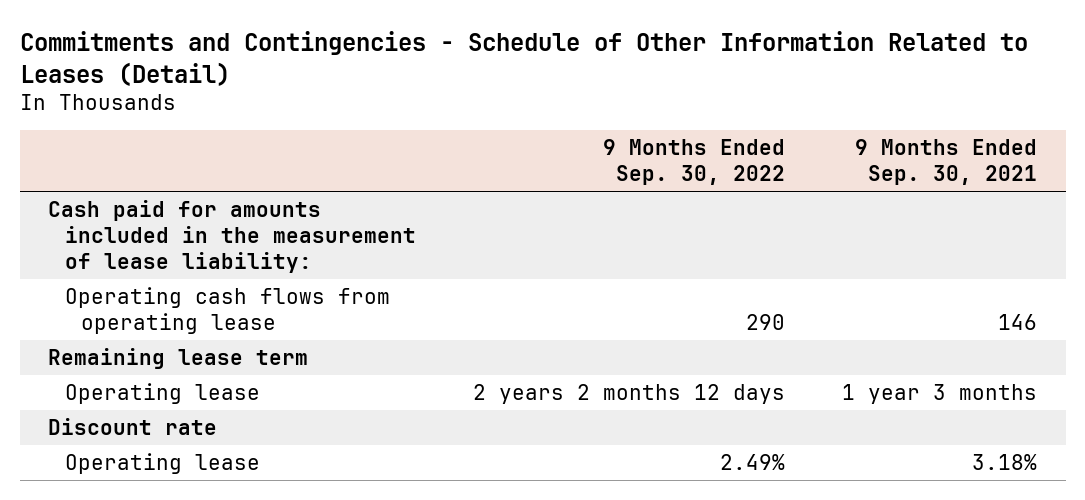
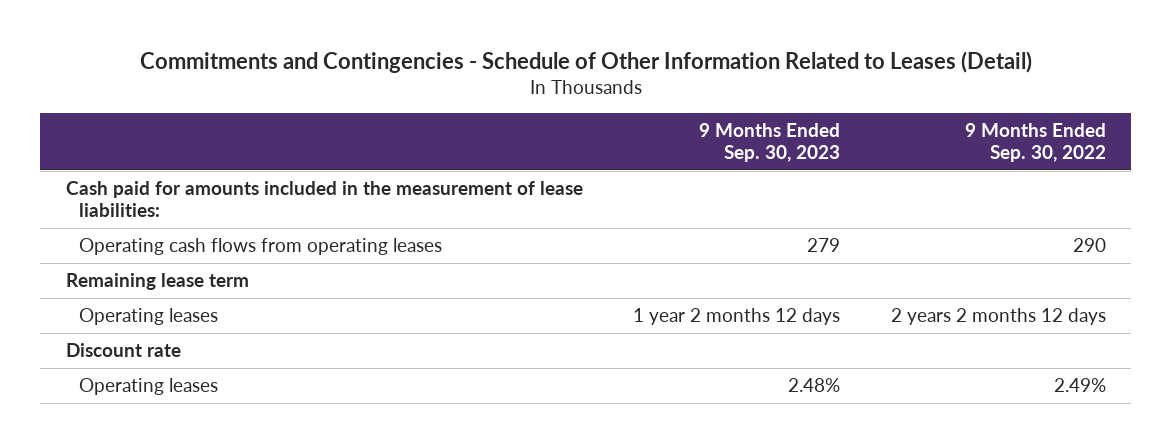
[855,139,1038,186] 9 Months Ended Sep. 30, 2021 -> none
none -> [699,123,841,162] 9 Months Ended Sep. 30, 2023
[48,199,416,274] Cash paid for amounts included in the measurement of lease liability: -> [65,181,583,217] Cash paid for amounts included in the measurement of lease liabilities:
[64,286,390,334] Operating cash flows from operating lease -> [79,238,443,256] Operating cash flows from operating leases
[64,382,260,404] Operating lease -> [79,308,219,326] Operating leases
[64,452,260,474] Operating lease -> [79,378,219,396] Operating leases

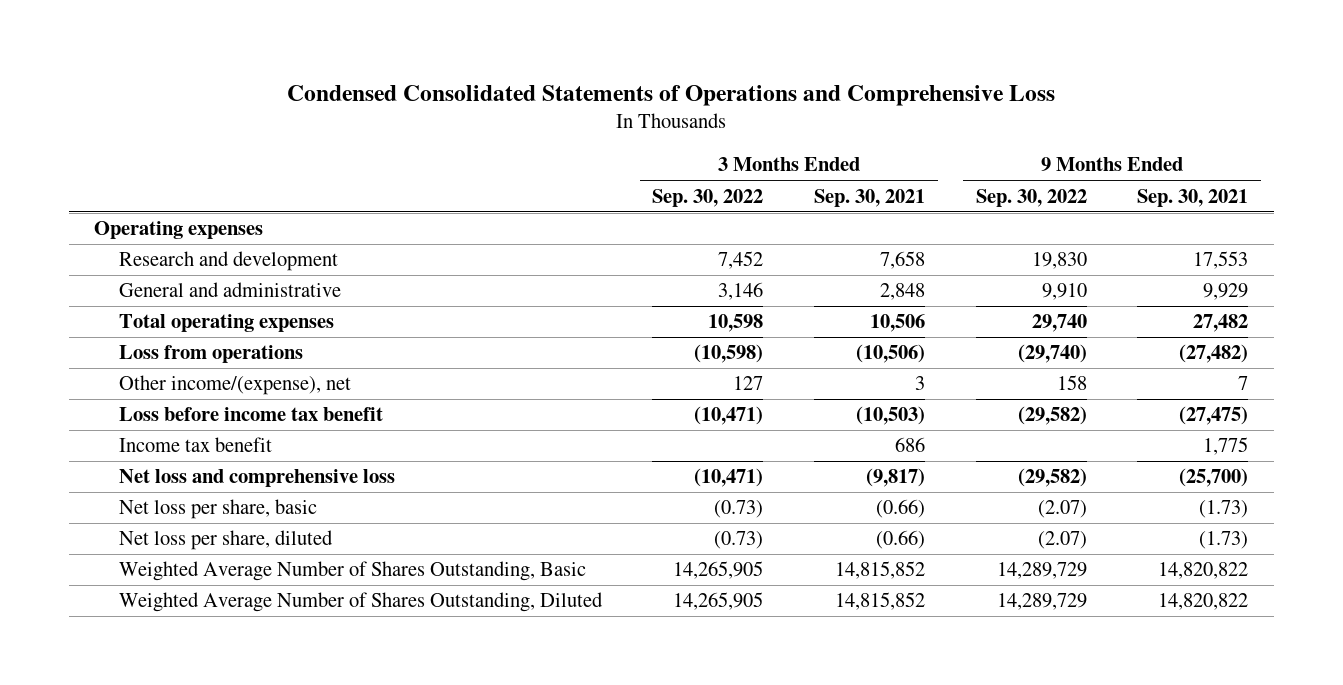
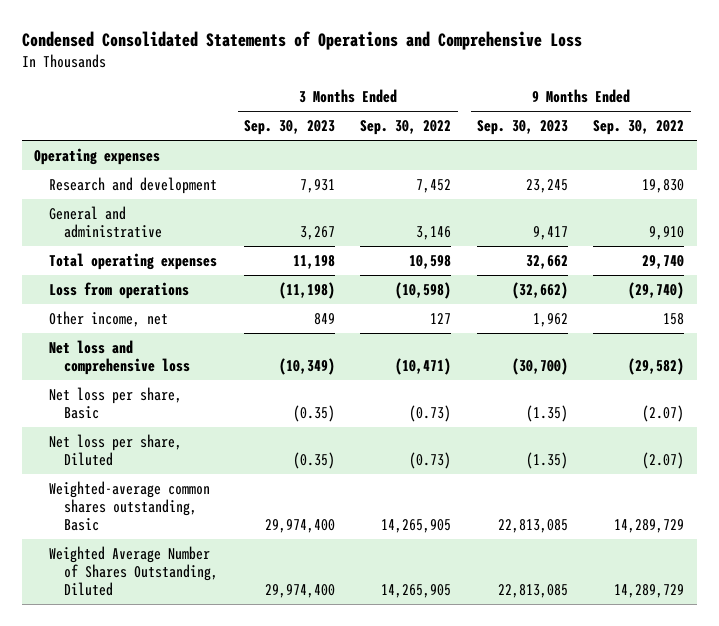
[814,188,926,207] Sep. 30, 2021 -> none
[1137,188,1249,207] Sep. 30, 2021 -> none
none -> [243,120,335,136] Sep. 30, 2023
none -> [476,120,568,136] Sep. 30, 2023
[118,407,383,422] Loss before income tax benefit -> none
[118,437,272,453] Income tax benefit -> none
[118,375,351,396] Other income/(expense), net -> [49,310,169,327] Other income, net
[118,499,317,520] Net loss per share, basic -> [49,386,183,420] Net loss per share, Basic
[118,530,333,551] Net loss per share, diluted -> [49,433,183,467] Net loss per share, Diluted
[118,561,586,582] Weighted Average Number of Shares Outstanding, Basic -> [49,480,211,532] Weighted-average common shares outstanding, Basic

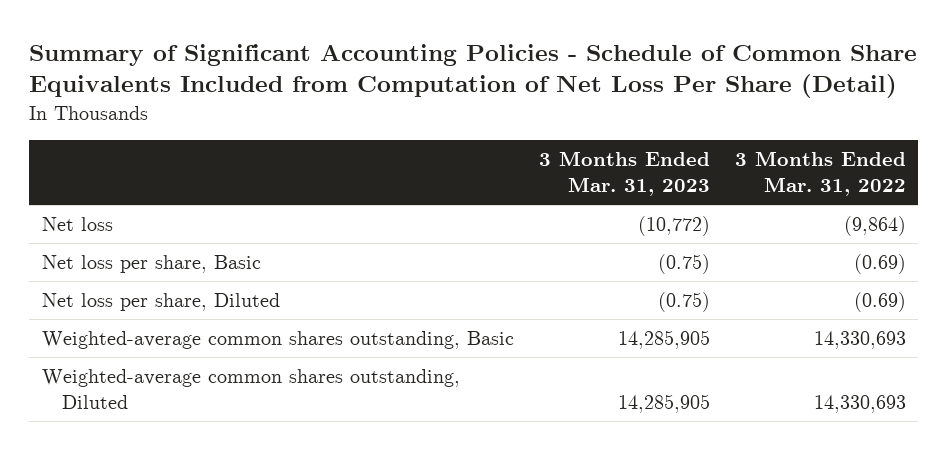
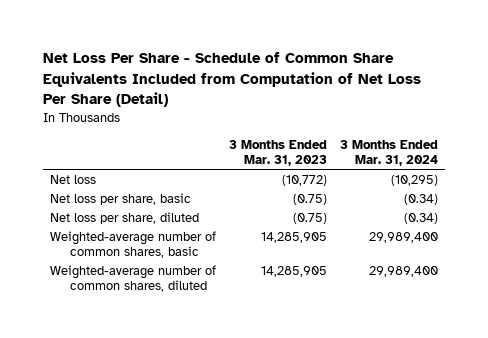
[29,43,918,99] Summary of Significant Accounting Policies - Schedule of Common Share Equivalents Included from Computation of Net Loss Per Share (Detail) -> [43,52,422,108] Net Loss Per Share - Schedule of Common Share Equivalents Included from Computation of Net Loss Per Share (Detail)
[734,150,906,197] 3 Months Ended Mar. 31, 2022 -> none
none -> [340,139,439,167] 3 Months Ended Mar. 31, 2024
[41,255,261,274] Net loss per share, Basic -> [49,192,191,205] Net loss per share, basic
[41,293,280,312] Net loss per share, Diluted -> [49,211,199,224] Net loss per share, diluted
[41,331,514,350] Weighted-average common shares outstanding, Basic -> [49,230,216,259] Weighted-average number of common shares, basic
[41,369,460,410] Weighted-average common shares outstanding, Diluted -> [49,264,216,293] Weighted-average number of common shares, diluted

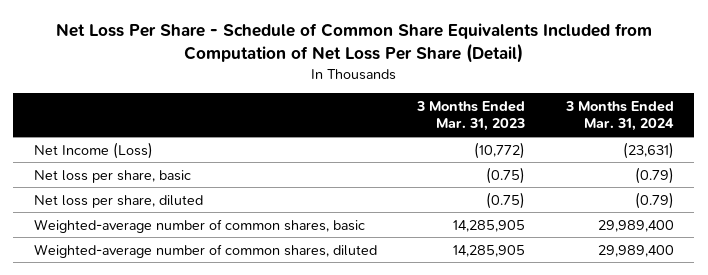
[49,174,96,184] Net loss -> [33,141,153,159] Net Income (Loss)
[391,174,439,186] (10,295) -> [622,141,674,159] (23,631)
[404,193,439,205] (0.34) -> [634,166,674,184] (0.79)
[404,212,439,224] (0.34) -> [634,191,674,209] (0.79)

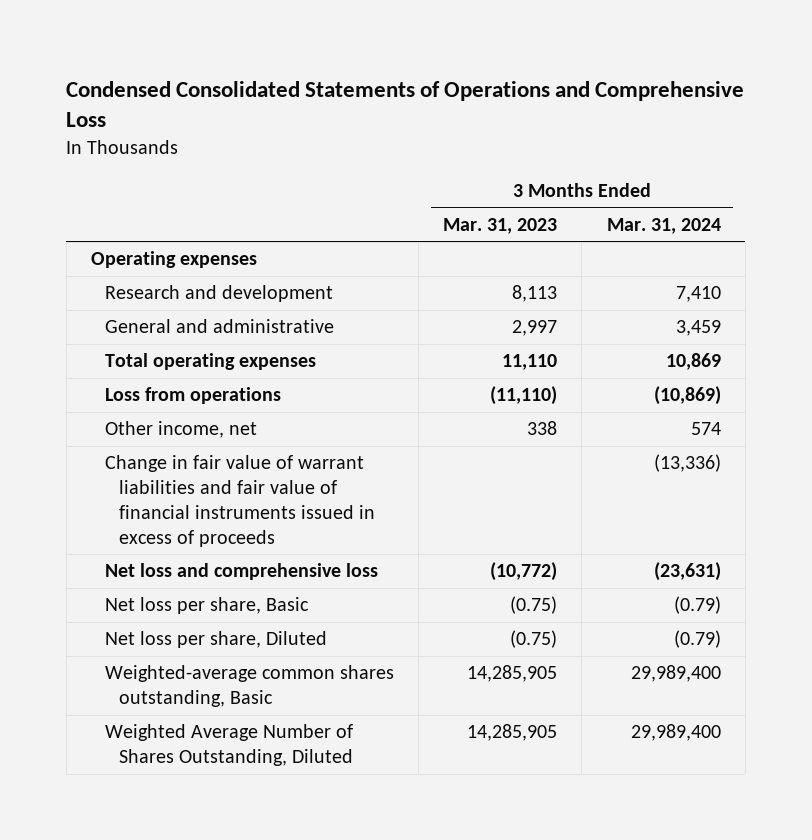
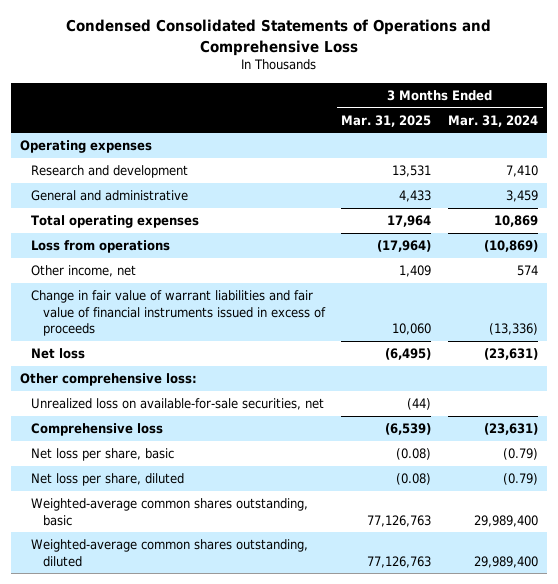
[443,217,558,234] Mar. 31, 2023 -> none
none -> [341,114,432,127] Mar. 31, 2025
[104,563,378,581] Net loss and comprehensive loss -> [31,348,86,360] Net loss
none -> [19,373,197,387] Other comprehensive loss:
none -> [31,398,325,411] Unrealized loss on available-for-sale securities, net
none -> [31,423,164,437] Comprehensive loss
[104,597,309,615] Net loss per share, Basic -> [31,448,175,462] Net loss per share, basic
[104,631,327,649] Net loss per share, Diluted -> [31,473,185,487] Net loss per share, diluted
[104,665,394,708] Weighted-average common shares outstanding, Basic -> [31,498,309,526] Weighted-average common shares outstanding, basic
[104,724,353,767] Weighted Average Number of Shares Outstanding, Diluted -> [31,539,309,567] Weighted-average common shares outstanding, diluted

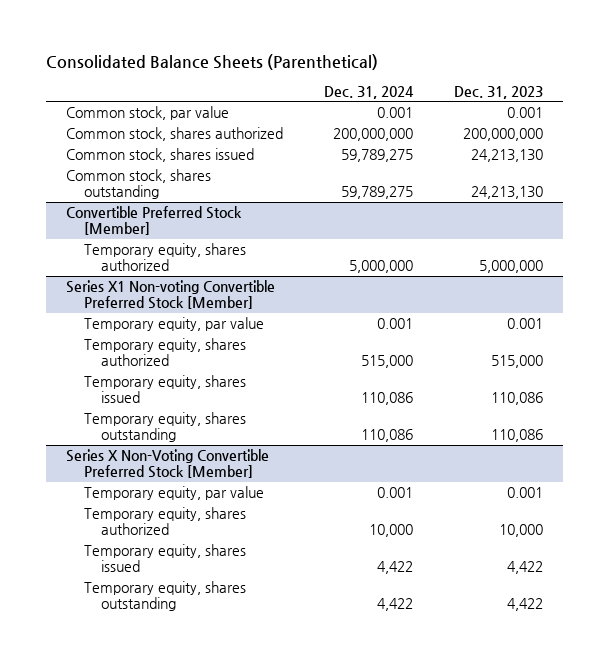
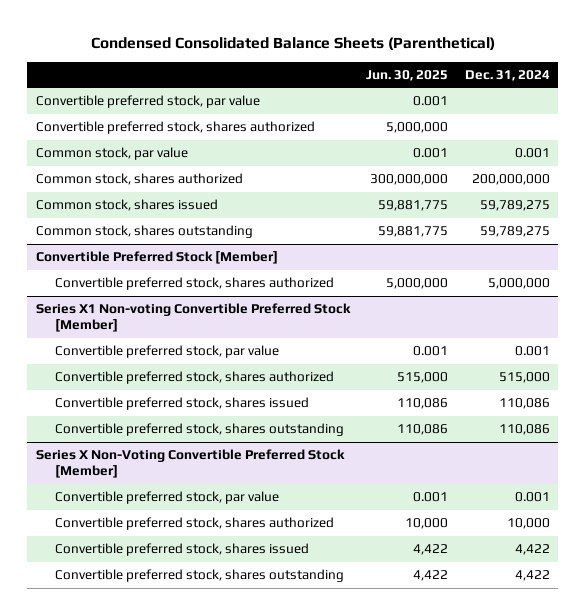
[46,54,379,71] Consolidated Balance Sheets (Parenthetical) -> [90,37,495,51] Condensed Consolidated Balance Sheets (Parenthetical)
[453,85,543,99] Dec. 31, 2023 -> none
none -> [366,69,449,81] Jun. 30, 2025
none -> [35,95,260,109] Convertible preferred stock, par value
none -> [35,121,315,135] Convertible preferred stock, shares authorized
[83,243,246,272] Temporary equity, shares authorized -> [54,277,334,291] Convertible preferred stock, shares authorized
[83,317,264,332] Temporary equity, par value -> [54,345,279,359] Convertible preferred stock, par value
[83,338,246,367] Temporary equity, shares authorized -> [54,371,334,385] Convertible preferred stock, shares authorized
[83,375,246,404] Temporary equity, shares issued -> [54,397,309,411] Convertible preferred stock, shares issued
[83,412,246,443] Temporary equity, shares outstanding -> [54,423,344,437] Convertible preferred stock, shares outstanding
[83,486,264,501] Temporary equity, par value -> [54,491,279,505] Convertible preferred stock, par value
[83,507,246,536] Temporary equity, shares authorized -> [54,517,334,531] Convertible preferred stock, shares authorized
[83,544,246,573] Temporary equity, shares issued -> [54,543,309,557] Convertible preferred stock, shares issued
[83,581,246,612] Temporary equity, shares outstanding -> [54,569,344,583] Convertible preferred stock, shares outstanding

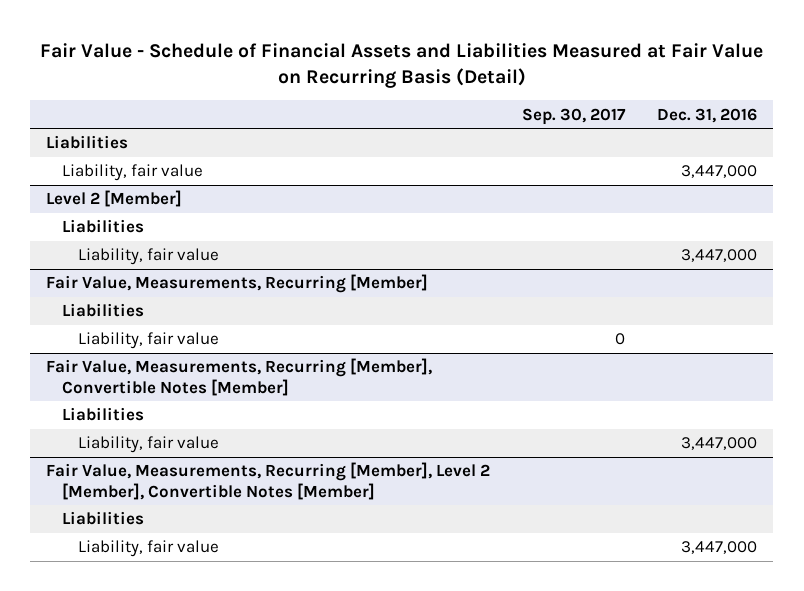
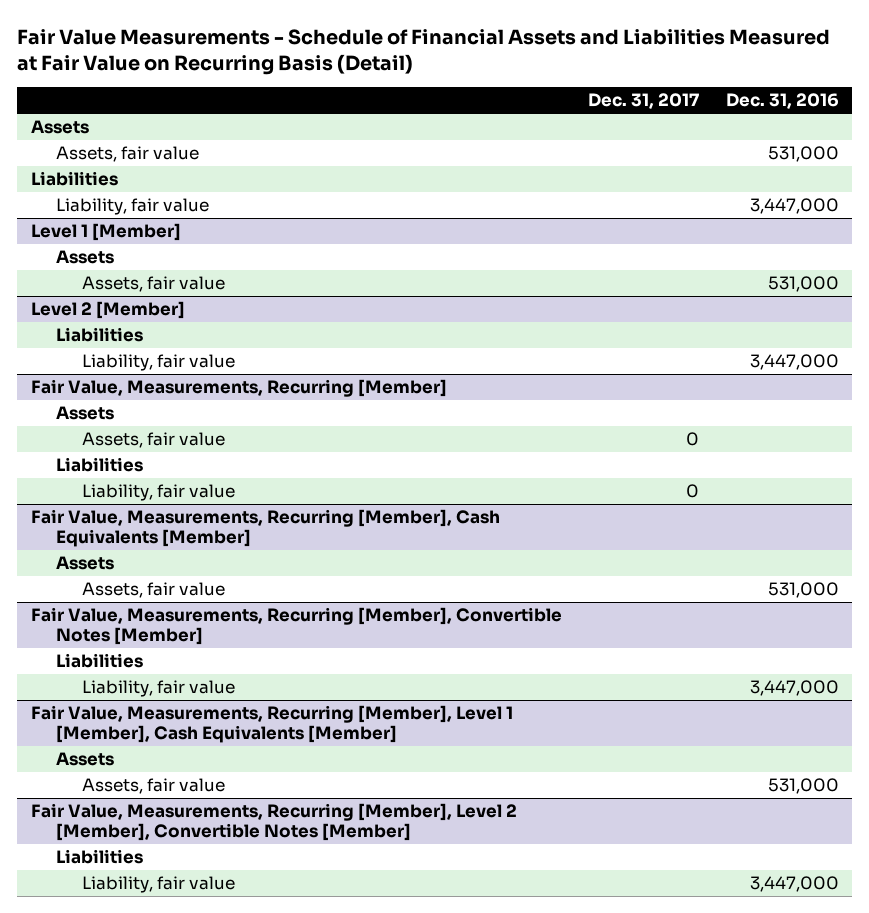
[39,42,763,89] Fair Value - Schedule of Financial Assets and Liabilities Measured at Fair Value on Recurring Basis (Detail) -> [17,28,831,76] Fair Value Measurements - Schedule of Financial Assets and Liabilities Measured at Fair Value on Recurring Basis (Detail)
[522,107,627,125] Sep. 30, 2017 -> none
none -> [588,93,700,110] Dec. 31, 2017
none -> [30,120,89,135] Assets
none -> [56,146,200,163] Assets, fair value
none -> [30,223,181,242] Level 1 [Member]
none -> [56,250,115,265] Assets
none -> [81,276,225,293] Assets, fair value
none -> [56,406,115,421] Assets
none -> [81,432,225,449] Assets, fair value
none -> [30,509,500,547] Fair Value, Measurements, Recurring [Member], Cash Equivalents [Member]
none -> [56,556,115,571] Assets
none -> [81,582,225,599] Assets, fair value
none -> [30,705,513,743] Fair Value, Measurements, Recurring [Member], Level 1 [Member], Cash Equivalents [Member]
none -> [56,752,115,767] Assets
none -> [81,778,225,795] Assets, fair value

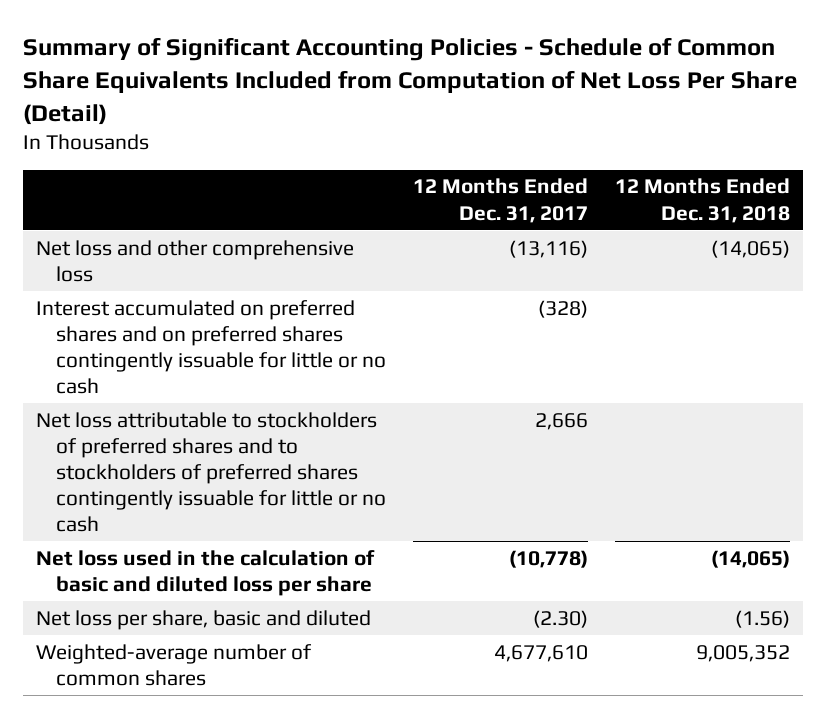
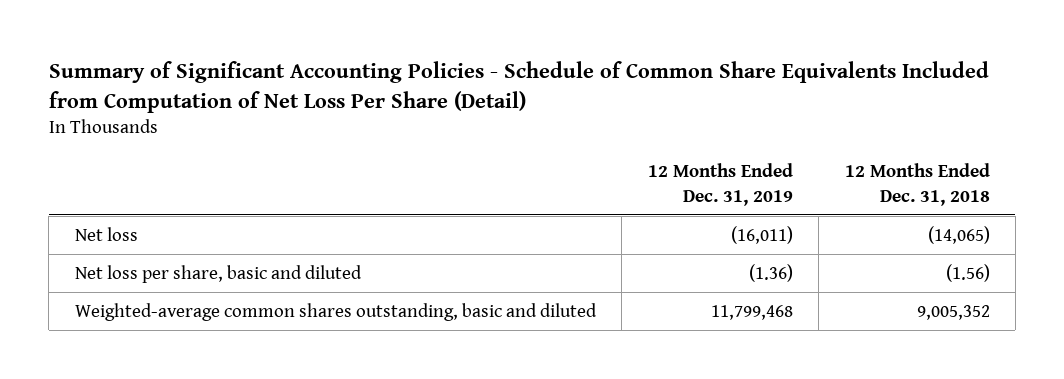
[412,178,588,223] 12 Months Ended Dec. 31, 2017 -> none
none -> [647,162,793,206] 12 Months Ended Dec. 31, 2019
[36,299,386,395] Interest accumulated on preferred shares and on preferred shares contingently issuable for little or no cash -> none
[36,411,386,533] Net loss attributable to stockholders of preferred shares and to stockholders of preferred shares contingently issuable for little or no cash -> none
[36,549,376,596] Net loss used in the calculation of basic and diluted loss per share -> none
[36,239,355,282] Net loss and other comprehensive loss -> [74,226,138,241] Net loss
[36,643,313,686] Weighted-average number of common shares -> [74,302,597,321] Weighted-average common shares outstanding, basic and diluted

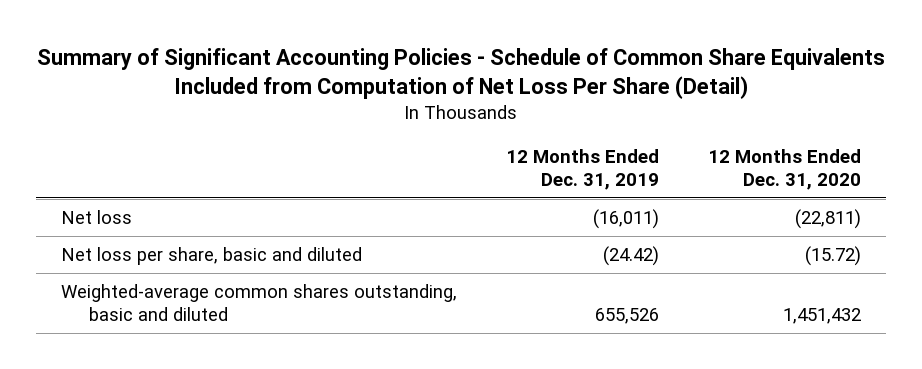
[844,162,990,206] 12 Months Ended Dec. 31, 2018 -> none
none -> [708,148,862,191] 12 Months Ended Dec. 31, 2020
[748,263,793,282] (1.36) -> [603,246,660,267] (24.42)
[710,304,793,320] 11,799,468 -> [595,308,660,325] 655,526

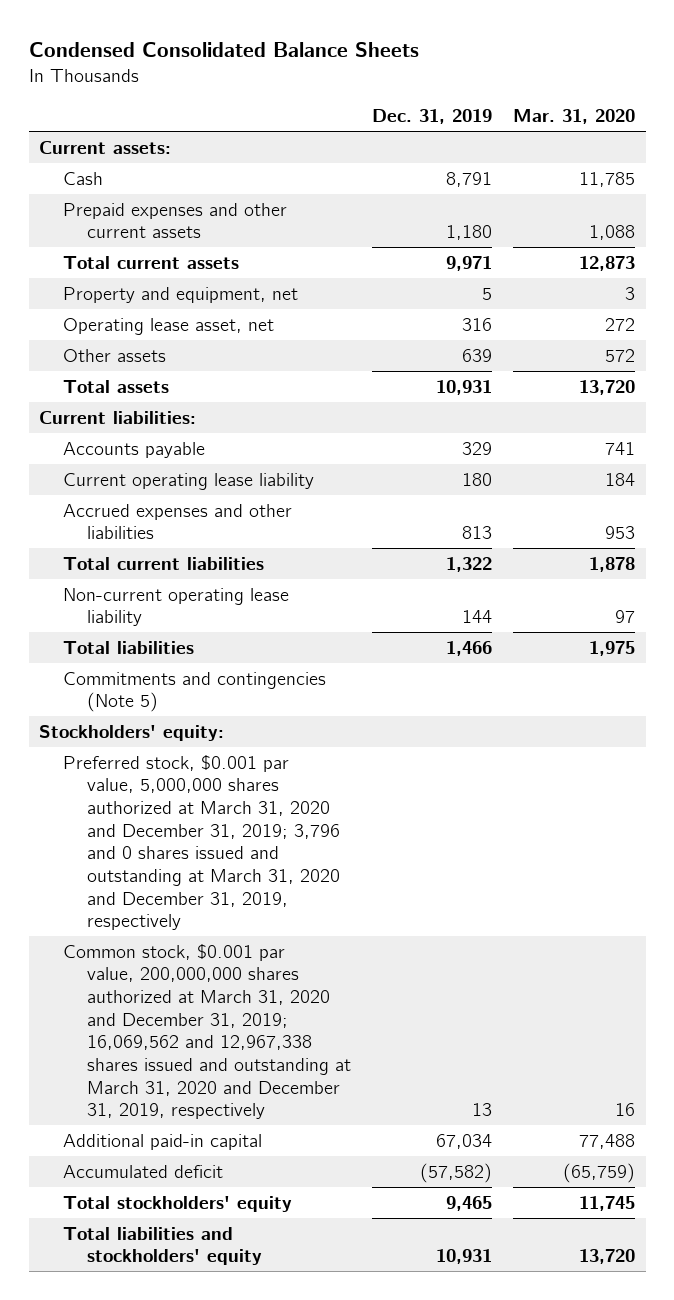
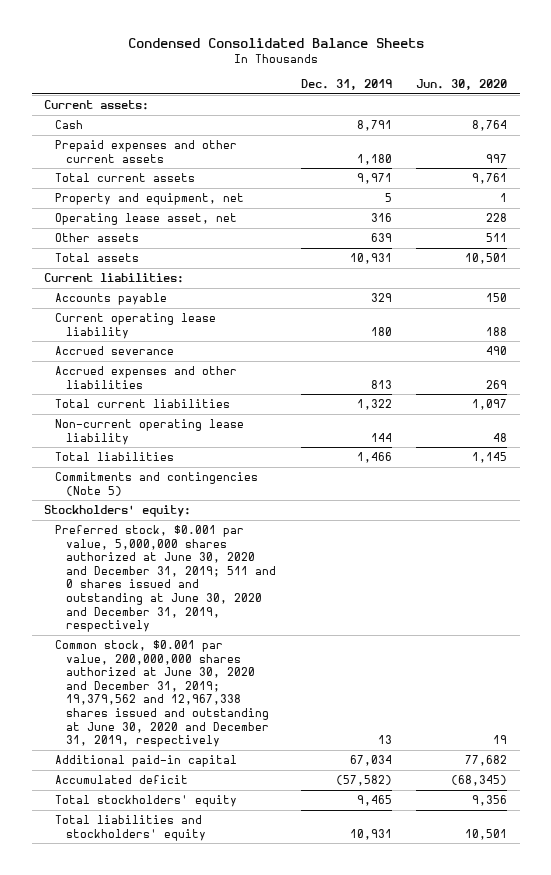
[513,109,636,125] Mar. 31, 2020 -> none
none -> [416,78,508,90] Jun. 30, 2020
none -> [54,345,174,355] Accrued severance
[63,754,340,931] Preferred stock, $0.001 par value, 5,000,000 shares authorized at March 31, 2020 and December 31, 2019; 3,796 and 0 shares issued and outstanding at March 31, 2020 and December 31, 2019, respectively -> [54,524,276,633] Preferred stock, $0.001 par value, 5,000,000 shares authorized at June 30, 2020 and December 31, 2019; 511 and 0 shares issued and outstanding at June 30, 2020 and December 31, 2019, respectively
[63,943,351,1120] Common stock, $0.001 par value, 200,000,000 shares authorized at March 31, 2020 and December 31, 2019; 16,069,562 and 12,967,338 shares issued and outstanding at March 31, 2020 and December 31, 2019, respectively -> [54,639,269,748] Common stock, $0.001 par value, 200,000,000 shares authorized at June 30, 2020 and December 31, 2019; 19,379,562 and 12,967,338 shares issued and outstanding at June 30, 2020 and December 31, 2019, respectively

